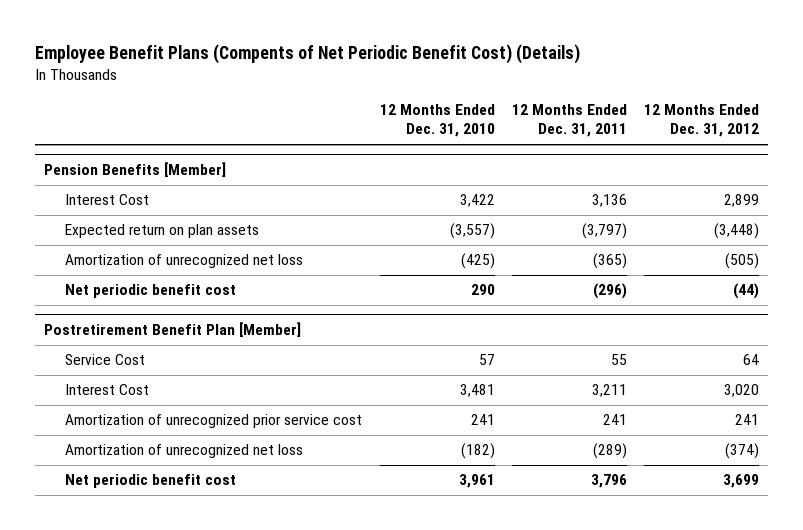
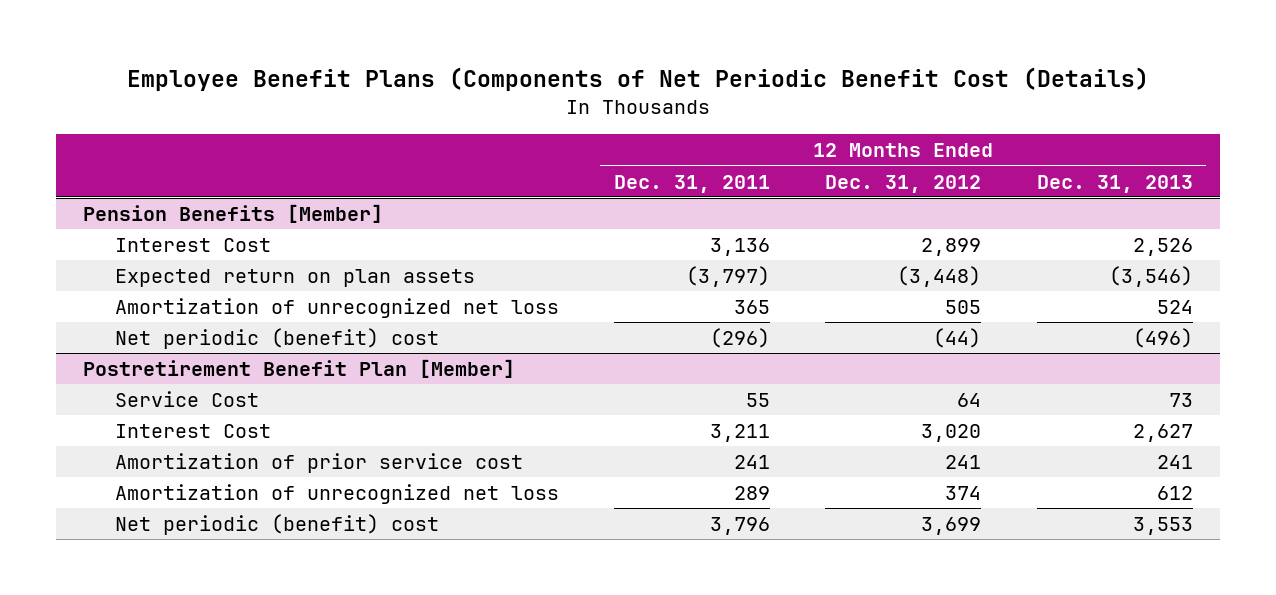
[35,43,581,64] Employee Benefit Plans (Compents of Net Periodic Benefit Cost) (Details) -> [126,66,1149,91] Employee Benefit Plans (Components of Net Periodic Benefit Cost (Details)
[379,104,495,138] 12 Months Ended Dec. 31, 2010 -> none
none -> [1036,174,1193,193] Dec. 31, 2013
[592,253,627,270] (365) -> [734,299,771,314] 365
[725,253,760,270] (505) -> [945,299,982,314] 505
[65,284,237,299] Net periodic benefit cost -> [115,327,440,349] Net periodic (benefit) cost
[65,414,363,429] Amortization of unrecognized prior service cost -> [115,452,524,473] Amortization of prior service cost
[592,443,627,460] (289) -> [734,485,771,500] 289
[725,443,760,460] (374) -> [945,485,982,500] 374
[65,474,237,489] Net periodic benefit cost -> [115,513,440,535] Net periodic (benefit) cost

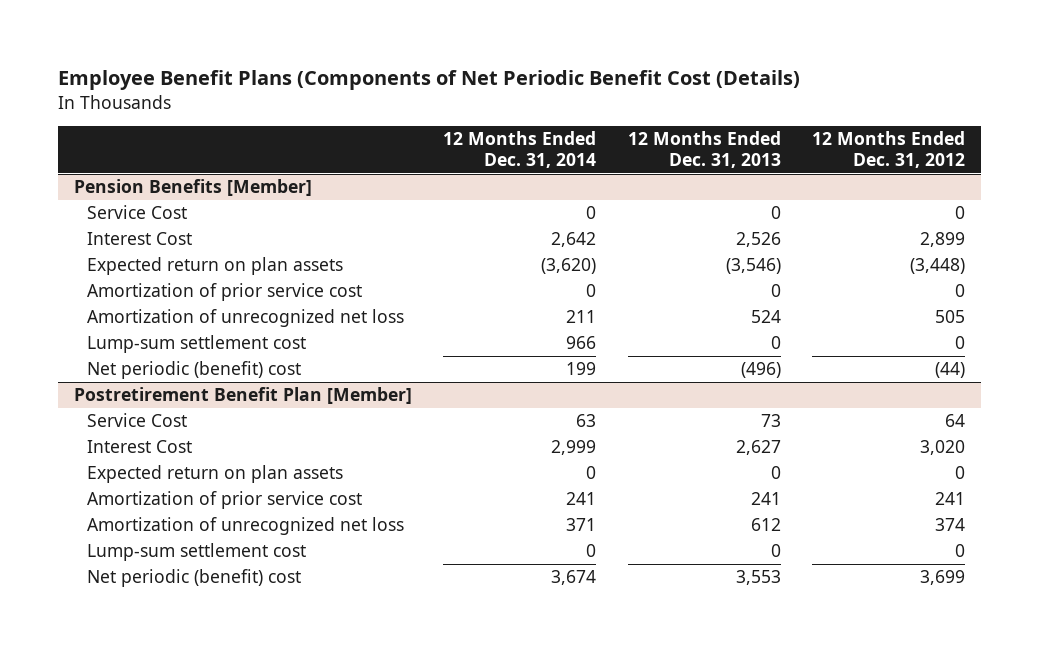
[614,174,771,193] Dec. 31, 2011 -> none
none -> [443,131,597,168] 12 Months Ended Dec. 31, 2014
none -> [86,205,187,220] Service Cost
none -> [86,283,362,302] Amortization of prior service cost
none -> [86,335,306,354] Lump-sum settlement cost
none -> [86,465,343,484] Expected return on plan assets
none -> [86,543,306,562] Lump-sum settlement cost

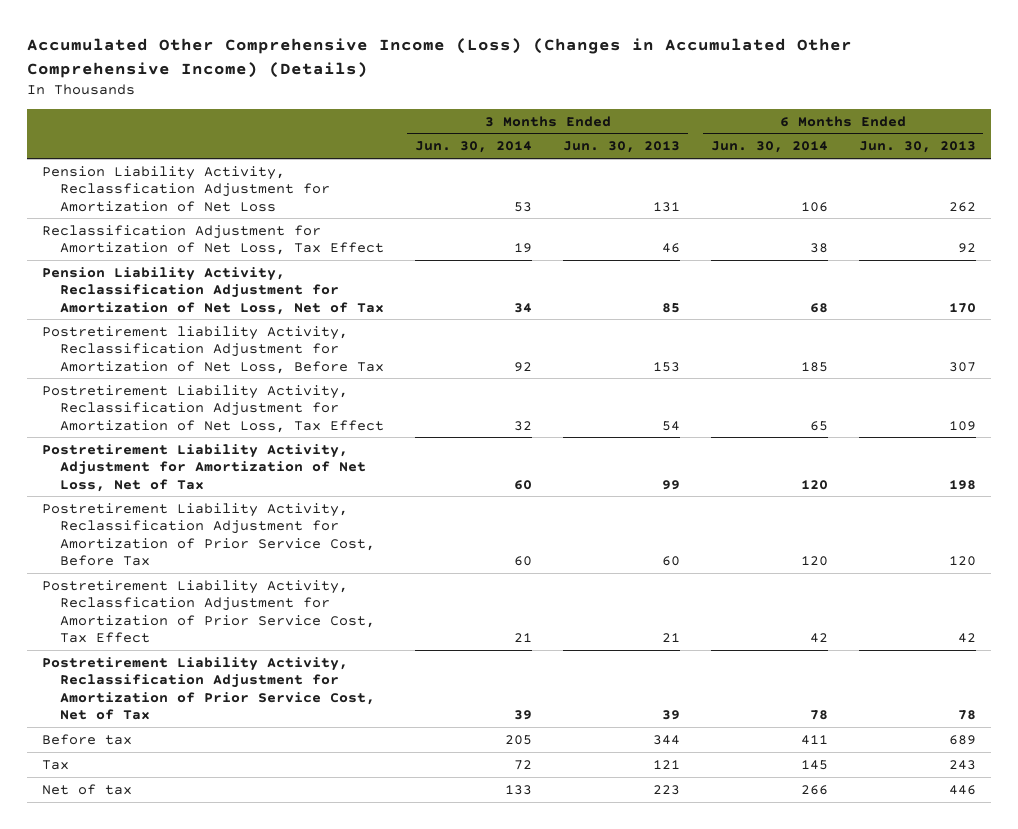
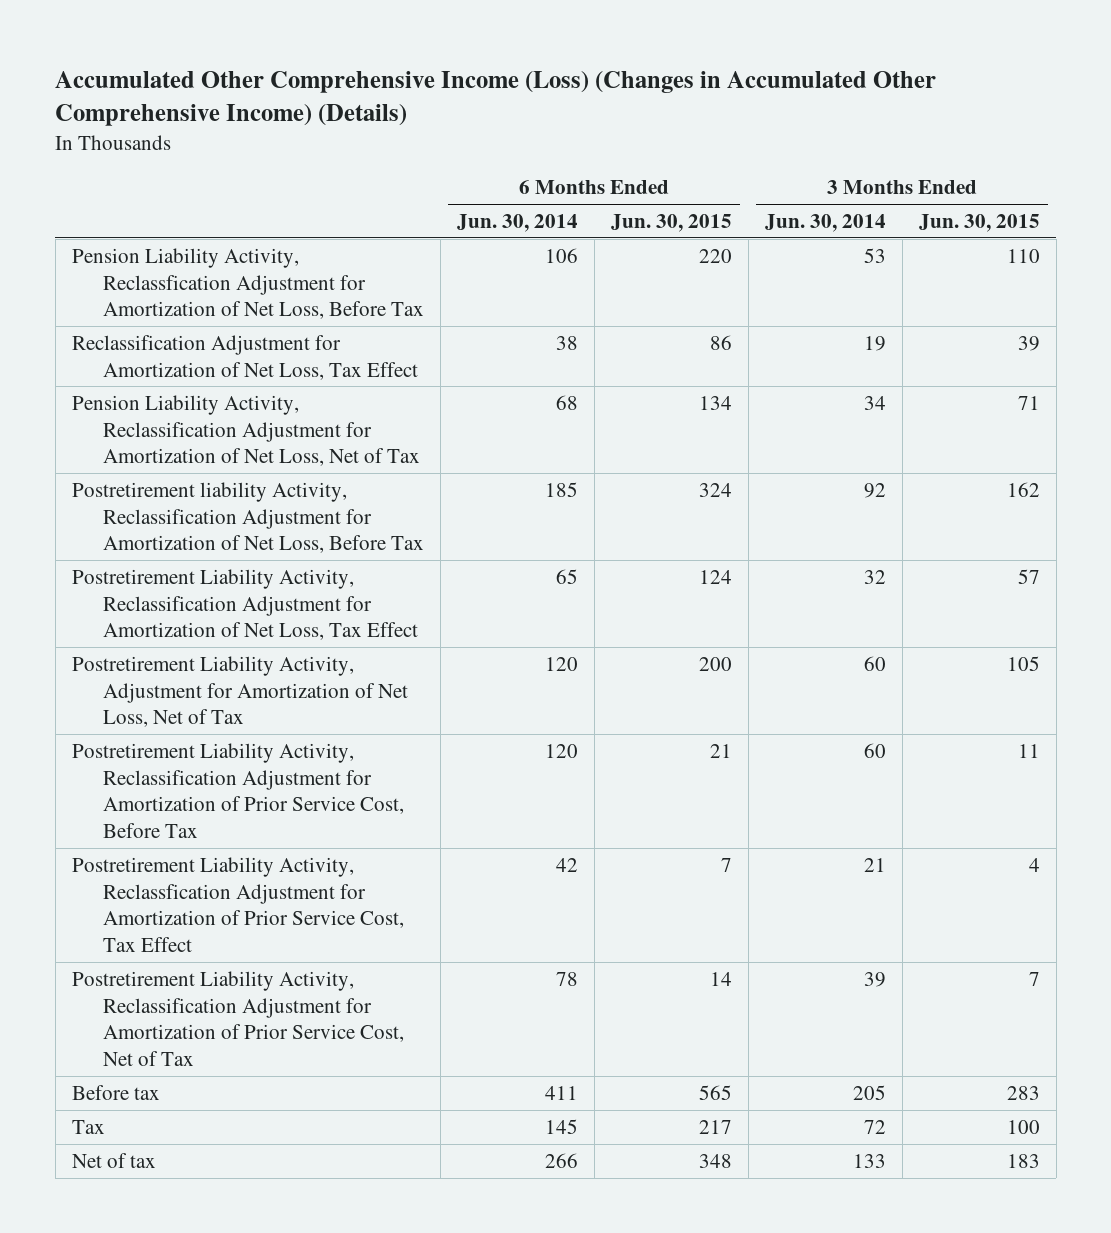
[562,141,680,154] Jun. 30, 2013 -> none
[858,141,976,154] Jun. 30, 2013 -> none
none -> [610,214,732,233] Jun. 30, 2015
none -> [918,214,1040,233] Jun. 30, 2015
[42,165,331,212] Pension Liability Activity, Reclassfication Adjustment for Amortization of Net Loss -> [71,247,424,320] Pension Liability Activity, Reclassfication Adjustment for Amortization of Net Loss, Before Tax

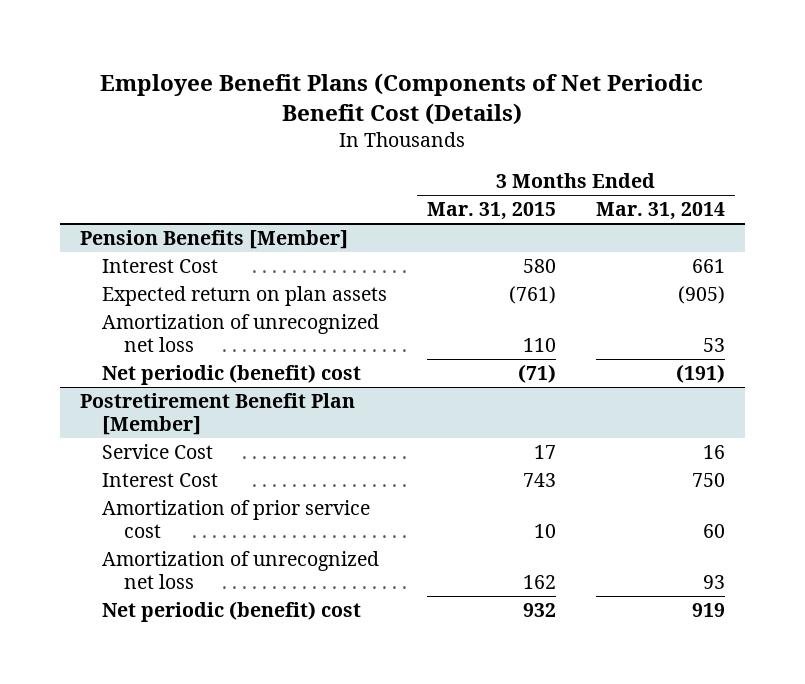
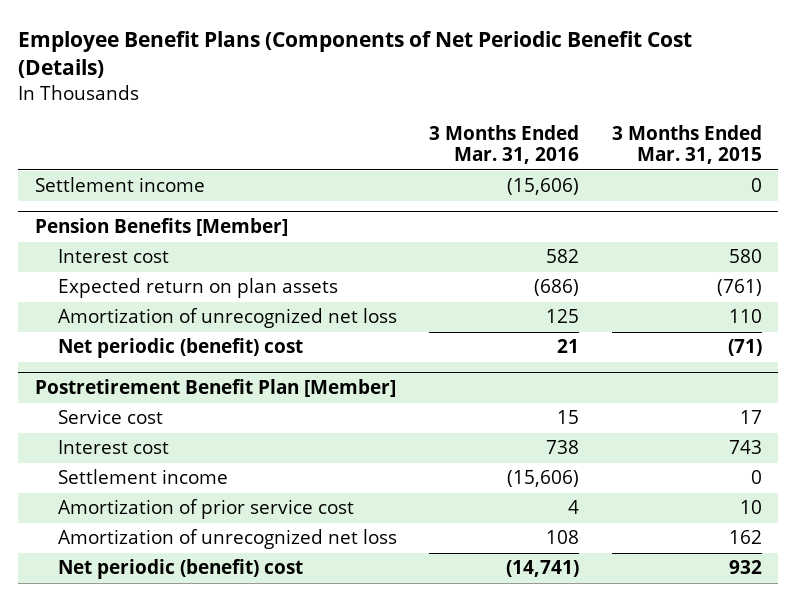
[595,202,725,221] Mar. 31, 2014 -> none
none -> [429,124,580,165] 3 Months Ended Mar. 31, 2016
none -> [34,177,205,193] Settlement income
[101,259,218,274] Interest Cost -> [57,249,169,264] Interest cost
[101,444,213,460] Service Cost -> [57,409,163,425] Service cost
[101,473,218,488] Interest Cost -> [57,440,169,455] Interest cost
none -> [57,469,228,485] Settlement income

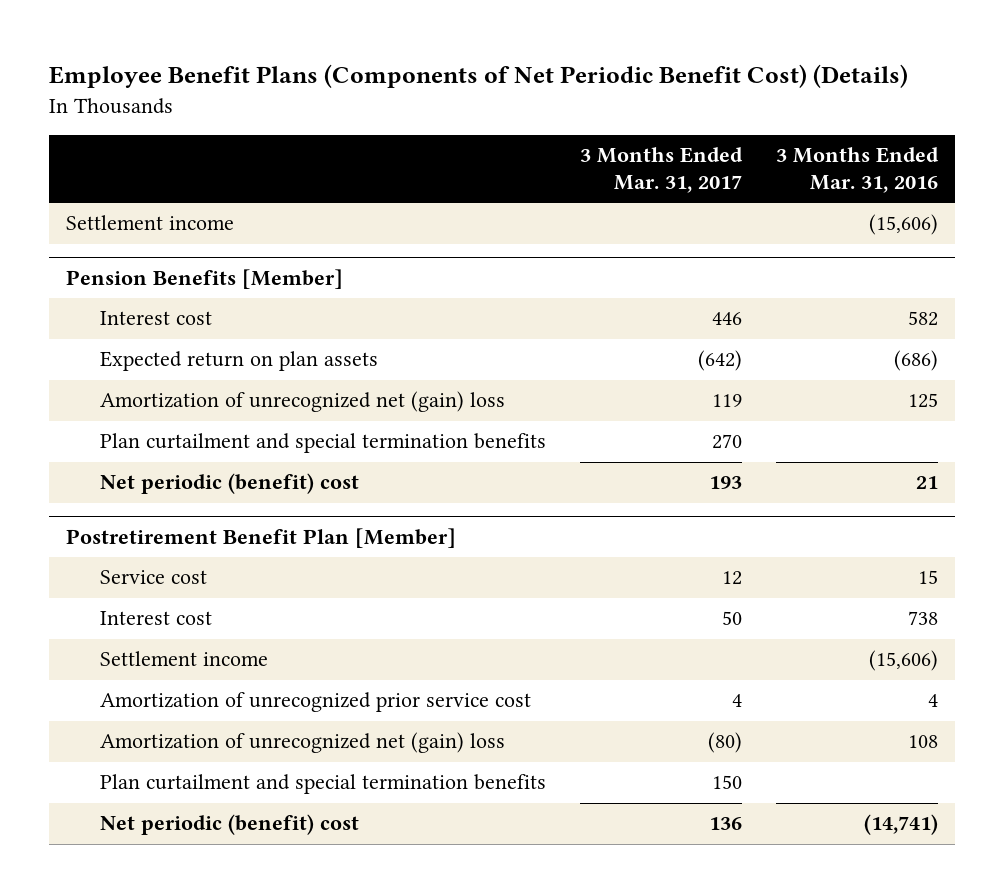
[18,30,693,79] Employee Benefit Plans (Components of Net Periodic Benefit Cost (Details) -> [49,64,909,89] Employee Benefit Plans (Components of Net Periodic Benefit Cost) (Details)
[611,124,762,165] 3 Months Ended Mar. 31, 2015 -> none
none -> [580,147,744,194] 3 Months Ended Mar. 31, 2017
[57,308,397,329] Amortization of unrecognized net loss -> [100,391,506,413] Amortization of unrecognized net (gain) loss
none -> [100,433,547,454] Plan curtailment and special termination benefits
[57,499,354,520] Amortization of prior service cost -> [100,692,532,713] Amortization of unrecognized prior service cost
[57,529,397,550] Amortization of unrecognized net loss -> [100,732,506,754] Amortization of unrecognized net (gain) loss
none -> [100,774,547,795] Plan curtailment and special termination benefits

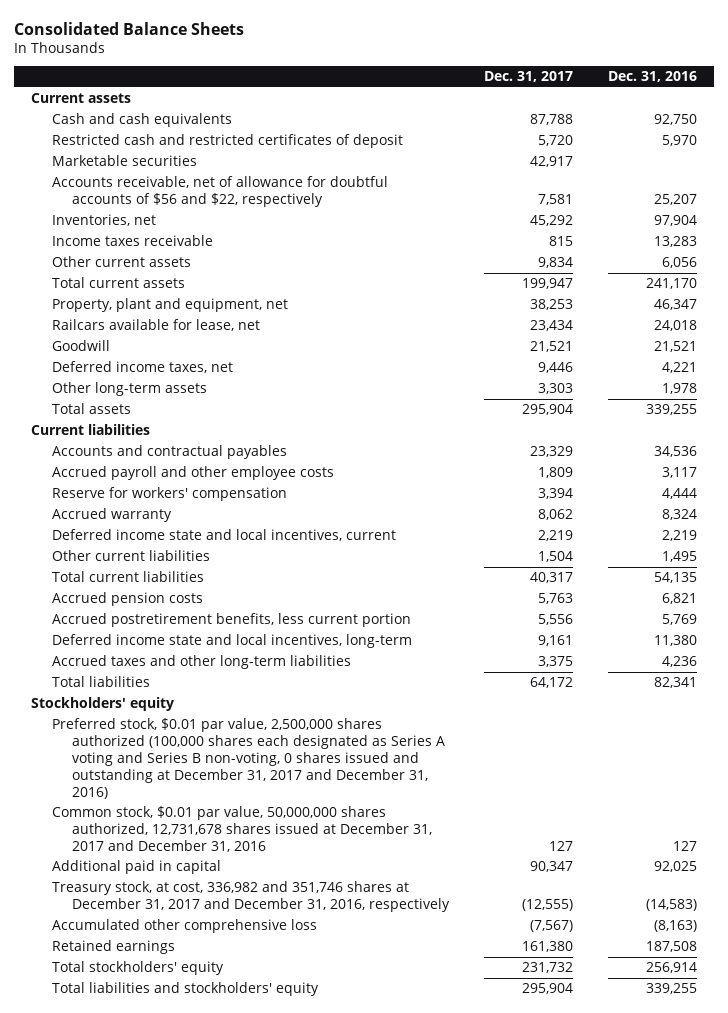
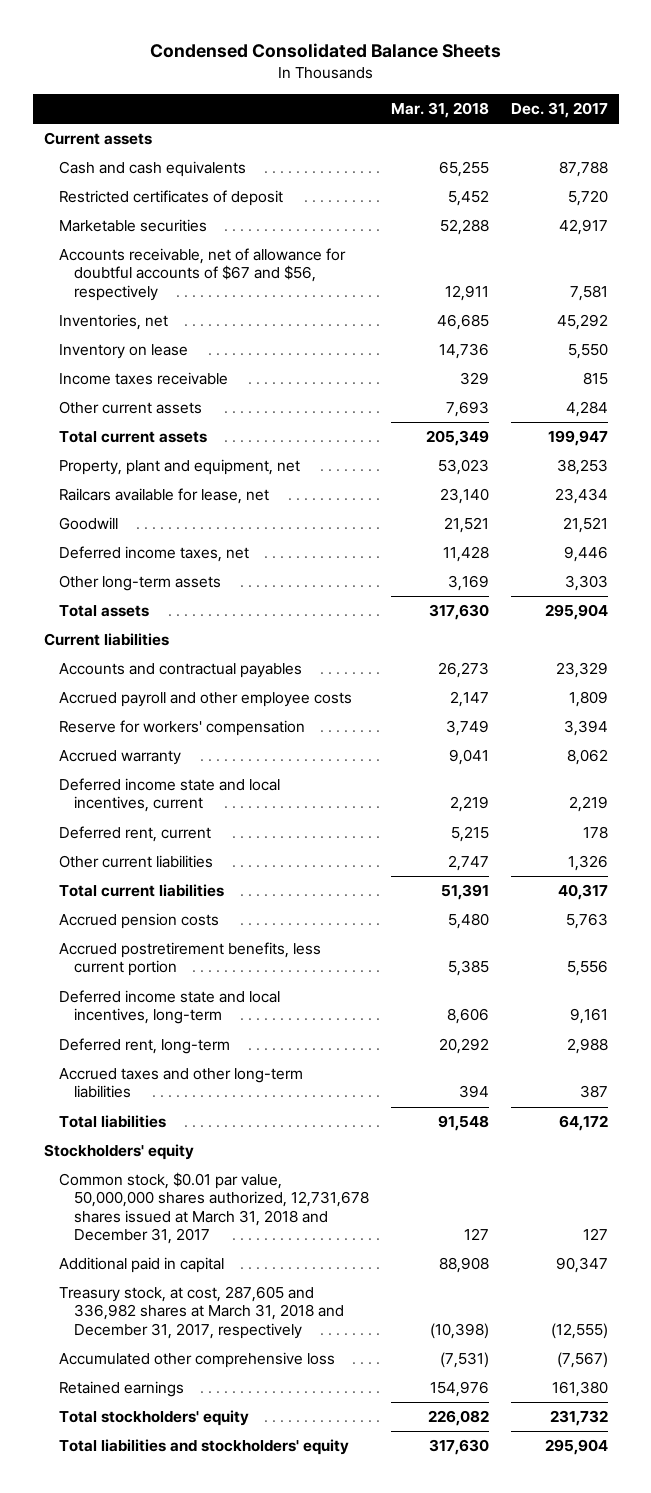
[14,21,245,35] Consolidated Balance Sheets -> [149,43,501,59] Condensed Consolidated Balance Sheets
[607,71,697,83] Dec. 31, 2016 -> none
none -> [391,102,490,119] Mar. 31, 2018
[51,134,403,149] Restricted cash and restricted certificates of deposit -> [58,190,283,207] Restricted certificates of deposit
[51,176,388,207] Accounts receivable, net of allowance for doubtful accounts of $56 and $22, respectively -> [58,248,346,301] Accounts receivable, net of allowance for doubtful accounts of $67 and $56, respectively
none -> [58,344,188,360] Inventory on lease
[538,257,574,269] 9,834 -> [565,401,608,418] 4,284
none -> [58,826,211,843] Deferred rent, current
[538,551,574,563] 1,504 -> [567,855,608,872] 1,326
none -> [58,1038,230,1055] Deferred rent, long-term
[538,656,574,668] 3,375 -> [579,1085,608,1099] 387
[51,718,446,799] Preferred stock, $0.01 par value, 2,500,000 shares authorized (100,000 shares each designated as Series A voting and Series B non-voting, 0 shares issued and outstanding at December 31, 2017 and December 31, 2016) -> none
[51,806,433,852] Common stock, $0.01 par value, 50,000,000 shares authorized, 12,731,678 shares issued at December 31, 2017 and December 31, 2016 -> [58,1172,370,1244] Common stock, $0.01 par value, 50,000,000 shares authorized, 12,731,678 shares issued at March 31, 2018 and December 31, 2017
[51,881,451,912] Treasury stock, at cost, 336,982 and 351,746 shares at December 31, 2017 and December 31, 2016, respectively -> [58,1286,345,1339] Treasury stock, at cost, 287,605 and 336,982 shares at March 31, 2018 and December 31, 2017, respectively

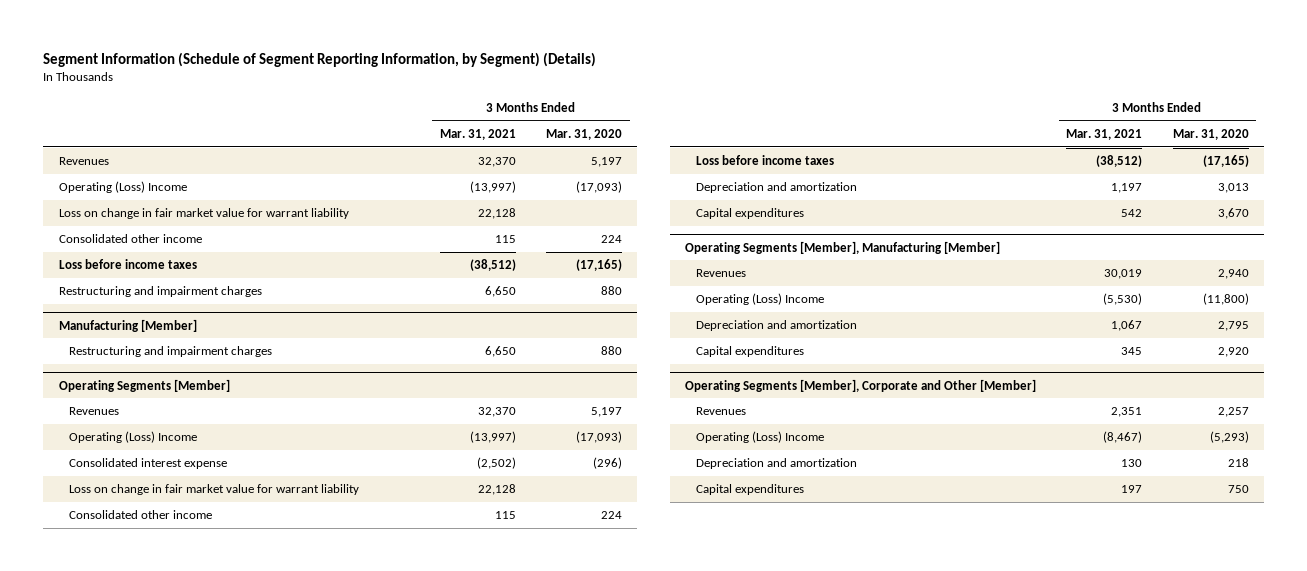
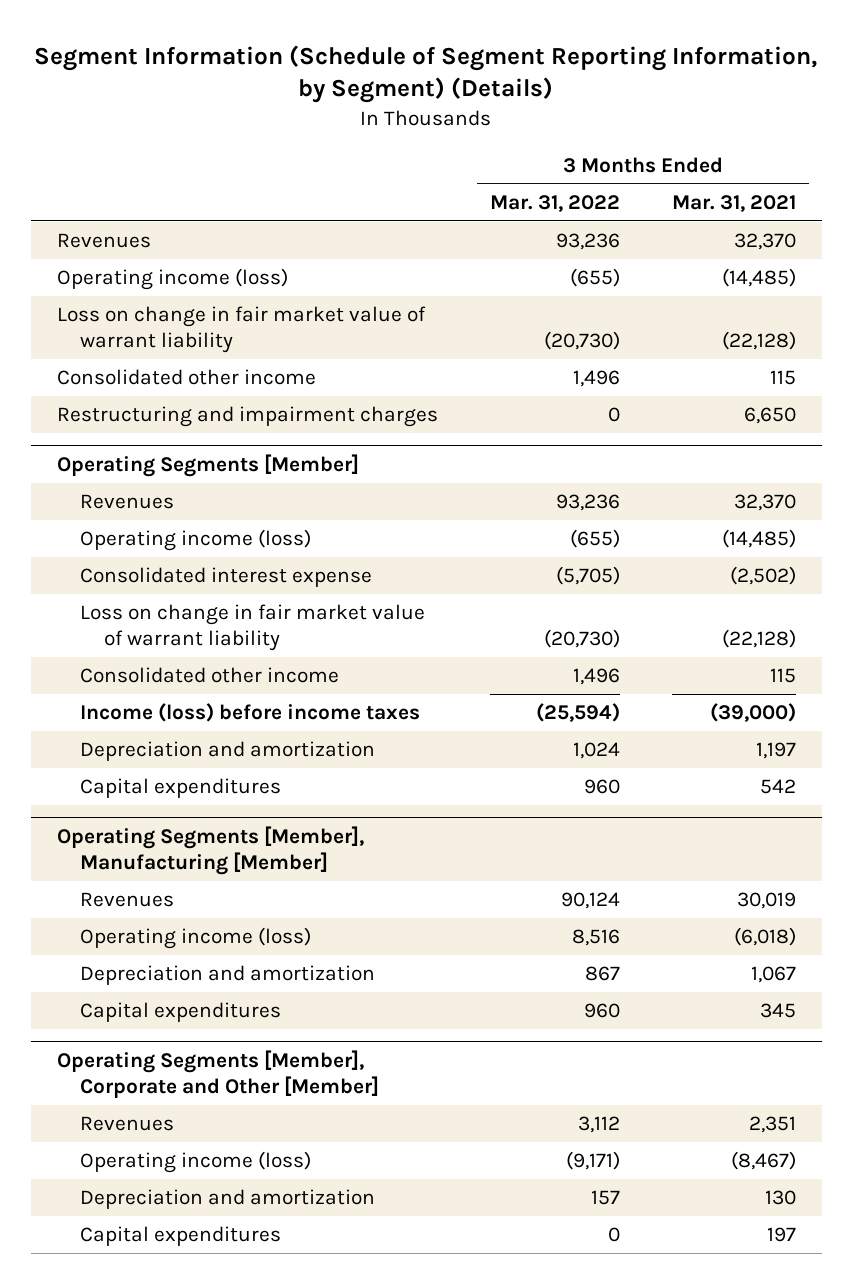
[546,129,623,141] Mar. 31, 2020 -> none
none -> [489,194,620,212] Mar. 31, 2022
[58,181,187,194] Operating (Loss) Income -> [56,268,288,291] Operating income (loss)
[469,181,516,194] (13,997) -> [721,268,796,288] (14,485)
[58,208,349,220] Loss on change in fair market value for warrant liability -> [56,306,426,353] Loss on change in fair market value of warrant liability
[477,208,516,220] 22,128 -> [721,330,796,350] (22,128)
[58,259,197,270] Loss before income taxes -> none
[58,318,197,332] Manufacturing [Member] -> none
[69,346,273,358] Restructuring and impairment charges -> none
[69,431,198,444] Operating (Loss) Income -> [80,529,312,552] Operating income (loss)
[469,431,516,444] (13,997) -> [721,529,796,549] (14,485)
[69,484,360,496] Loss on change in fair market value for warrant liability -> [80,604,426,651] Loss on change in fair market value of warrant liability
[477,484,516,496] 22,128 -> [721,628,796,648] (22,128)
[695,155,834,166] Loss before income taxes -> [80,703,421,723] Income (loss) before income taxes
[1096,155,1143,168] (38,512) -> [709,703,796,723] (39,000)
[695,293,824,306] Operating (Loss) Income -> [80,927,312,950] Operating income (loss)
[1103,293,1143,306] (5,530) -> [733,927,796,947] (6,018)
[695,431,824,444] Operating (Loss) Income -> [80,1151,312,1174] Operating income (loss)

